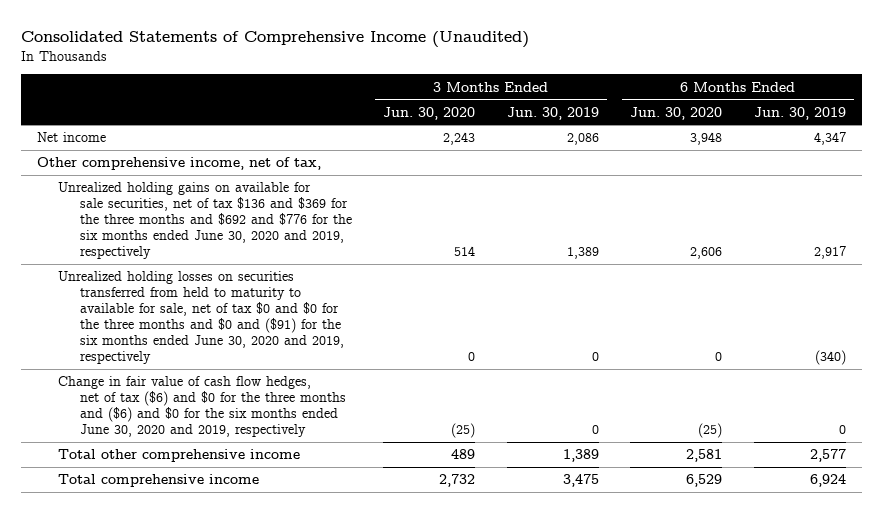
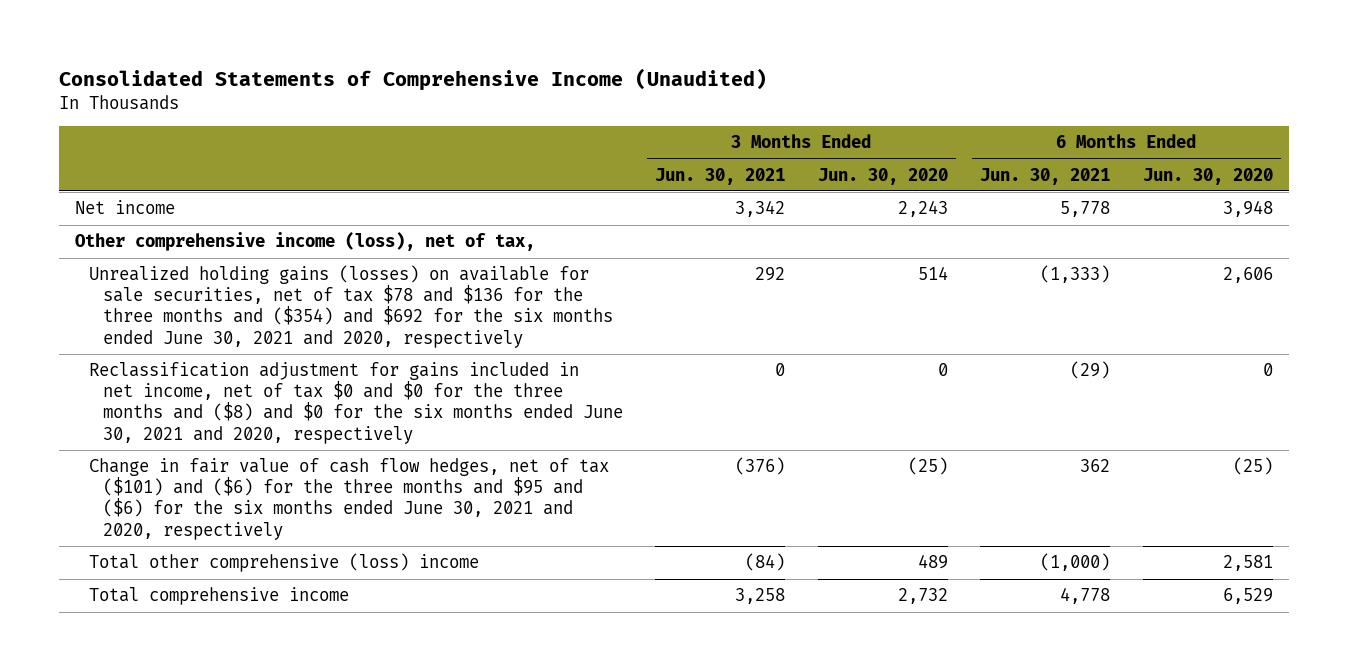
[506,106,599,120] Jun. 30, 2019 -> none
[753,106,846,120] Jun. 30, 2019 -> none
none -> [655,167,786,185] Jun. 30, 2021
none -> [980,167,1111,185] Jun. 30, 2021
[58,182,352,260] Unrealized holding gains on available for sale securities, net of tax $136 and $369 for the three months and $692 and $776 for the six months ended June 30, 2020 and 2019, respectively -> none
[36,157,321,171] Other comprehensive income, net of tax, -> [75,232,536,252] Other comprehensive income (loss), net of tax,
[58,271,344,365] Unrealized holding losses on securities transferred from held to maturity to available for sale, net of tax $0 and $0 for the three months and $0 and ($91) for the six months ended June 30, 2020 and 2019, respectively -> [88,265,613,348] Unrealized holding gains (losses) on available for sale securities, net of tax $78 and $136 for the three months and ($354) and $692 for the six months ended June 30, 2021 and 2020, respectively
[468,352,476,362] 0 -> [917,266,948,281] 514
[715,352,723,362] 0 -> [1222,267,1273,284] 2,606
none -> [88,362,623,444] Reclassification adjustment for gains included in net income, net of tax $0 and $0 for the three months and ($8) and $0 for the six months ended June 30, 2021 and 2020, respectively
[58,376,346,438] Change in fair value of cash flow hedges, net of tax ($6) and $0 for the three months and ($6) and $0 for the six months ended June 30, 2020 and 2019, respectively -> [88,458,609,540] Change in fair value of cash flow hedges, net of tax ($101) and ($6) for the three months and $95 and ($6) for the six months ended June 30, 2021 and 2020, respectively
[58,449,301,463] Total other comprehensive income -> [88,553,479,573] Total other comprehensive (loss) income

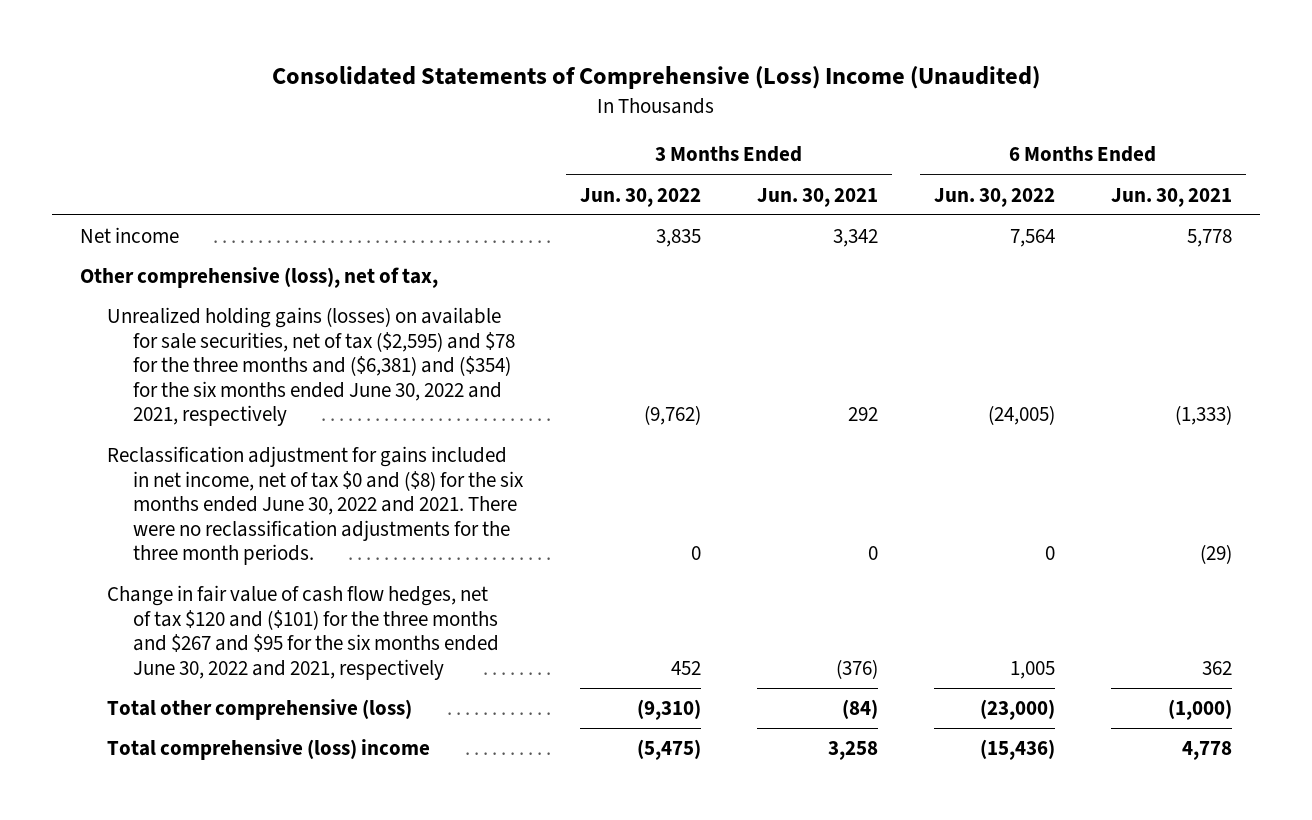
[59,67,768,91] Consolidated Statements of Comprehensive Income (Unaudited) -> [271,66,1040,90] Consolidated Statements of Comprehensive (Loss) Income (Unaudited)
[817,167,948,185] Jun. 30, 2020 -> none
[1142,167,1273,185] Jun. 30, 2020 -> none
none -> [579,187,701,207] Jun. 30, 2022
none -> [933,187,1055,207] Jun. 30, 2022
[75,232,536,252] Other comprehensive income (loss), net of tax, -> [79,267,438,289] Other comprehensive (loss), net of tax,
[88,265,613,348] Unrealized holding gains (losses) on available for sale securities, net of tax $78 and $136 for the three months and ($354) and $692 for the six months ended June 30, 2021 and 2020, respectively -> [106,307,516,427] Unrealized holding gains (losses) on available for sale securities, net of tax ($2,595) and $78 for the three months and ($6,381) and ($354) for the six months ended June 30, 2022 and 2021, respectively
[88,362,623,444] Reclassification adjustment for gains included in net income, net of tax $0 and $0 for the three months and ($8) and $0 for the six months ended June 30, 2021 and 2020, respectively -> [106,446,525,566] Reclassification adjustment for gains included in net income, net of tax $0 and ($8) for the six months ended June 30, 2022 and 2021. There were no reclassification adjustments for the three month periods.
[88,458,609,540] Change in fair value of cash flow hedges, net of tax ($101) and ($6) for the three months and $95 and ($6) for the six months ended June 30, 2021 and 2020, respectively -> [106,585,500,680] Change in fair value of cash flow hedges, net of tax $120 and ($101) for the three months and $267 and $95 for the six months ended June 30, 2022 and 2021, respectively
[88,553,479,573] Total other comprehensive (loss) income -> [106,699,412,721] Total other comprehensive (loss)
[88,587,349,606] Total comprehensive income -> [106,739,430,761] Total comprehensive (loss) income

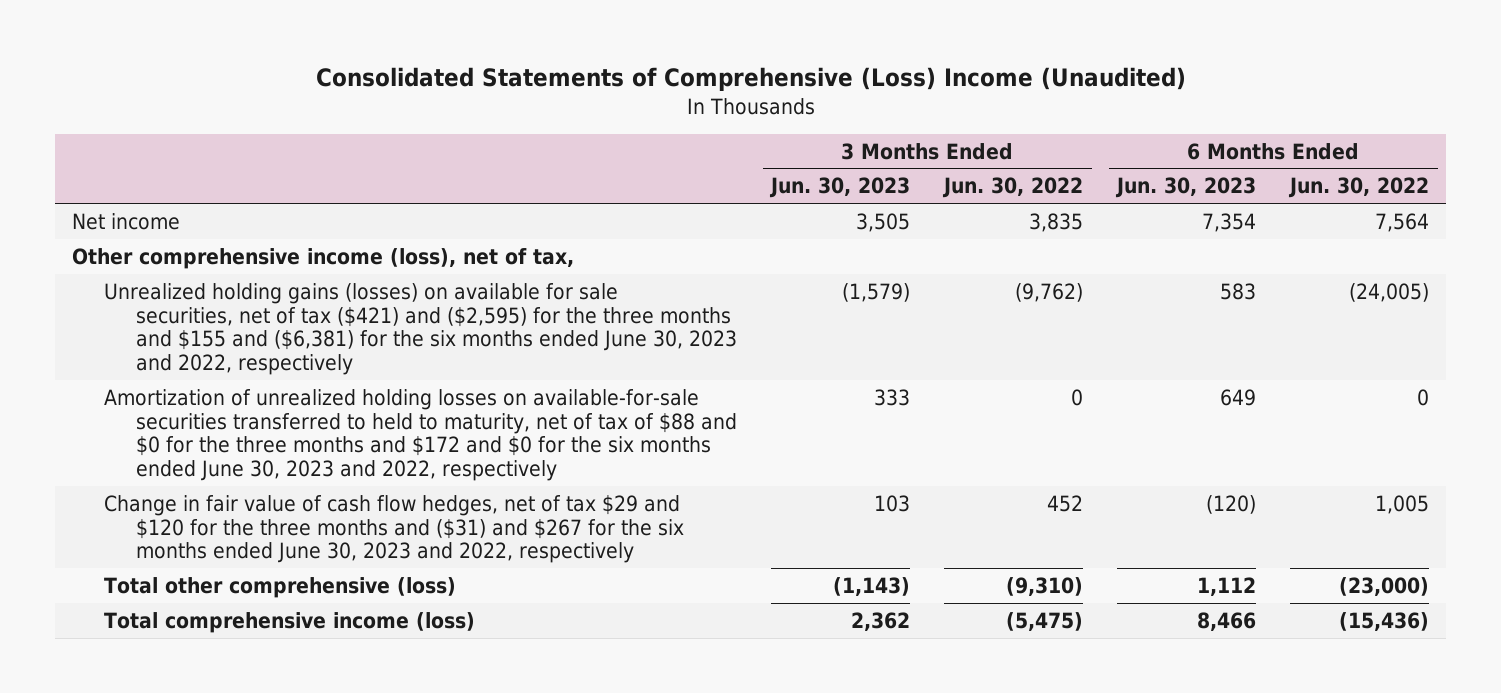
[756,187,878,207] Jun. 30, 2021 -> none
[1111,187,1233,207] Jun. 30, 2021 -> none
none -> [769,177,911,199] Jun. 30, 2023
none -> [1115,177,1257,199] Jun. 30, 2023
[106,446,525,566] Reclassification adjustment for gains included in net income, net of tax $0 and ($8) for the six months ended June 30, 2022 and 2021. There were no reclassification adjustments for the three month periods. -> none
[79,267,438,289] Other comprehensive (loss), net of tax, -> [71,247,574,269] Other comprehensive income (loss), net of tax,
[106,307,516,427] Unrealized holding gains (losses) on available for sale securities, net of tax ($2,595) and $78 for the three months and ($6,381) and ($354) for the six months ended June 30, 2022 and 2021, respectively -> [104,282,738,376] Unrealized holding gains (losses) on available for sale securities, net of tax ($421) and ($2,595) for the three months and $155 and ($6,381) for the six months ended June 30, 2023 and 2022, respectively
none -> [104,388,738,482] Amortization of unrealized holding losses on available-for-sale securities transferred to held to maturity, net of tax of $88 and $0 for the three months and $172 and $0 for the six months ended June 30, 2023 and 2022, respectively
[106,585,500,680] Change in fair value of cash flow hedges, net of tax $120 and ($101) for the three months and $267 and $95 for the six months ended June 30, 2022 and 2021, respectively -> [104,494,685,564] Change in fair value of cash flow hedges, net of tax $29 and $120 for the three months and ($31) and $267 for the six months ended June 30, 2023 and 2022, respectively
[106,739,430,761] Total comprehensive (loss) income -> [104,611,476,633] Total comprehensive income (loss)

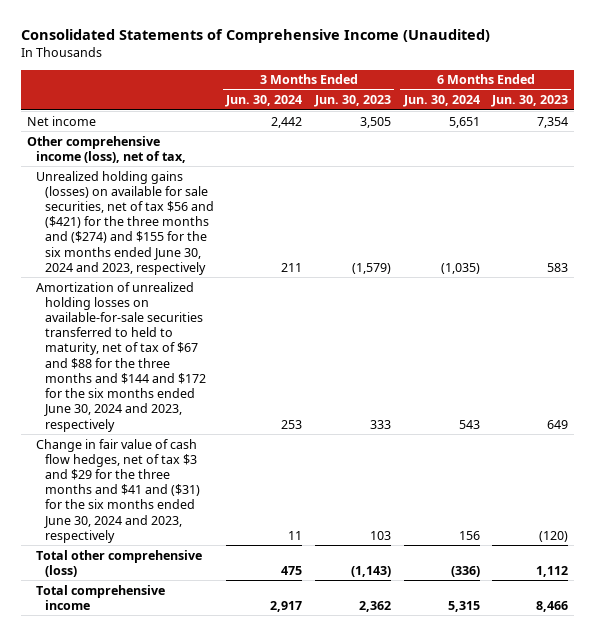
[315,67,1186,92] Consolidated Statements of Comprehensive (Loss) Income (Unaudited) -> [21,29,491,44] Consolidated Statements of Comprehensive Income (Unaudited)
[942,177,1084,199] Jun. 30, 2022 -> none
[1288,177,1430,199] Jun. 30, 2022 -> none
none -> [225,95,303,108] Jun. 30, 2024
none -> [402,95,480,108] Jun. 30, 2024
[104,282,738,376] Unrealized holding gains (losses) on available for sale securities, net of tax ($421) and ($2,595) for the three months and $155 and ($6,381) for the six months ended June 30, 2023 and 2022, respectively -> [36,170,214,275] Unrealized holding gains (losses) on available for sale securities, net of tax $56 and ($421) for the three months and ($274) and $155 for the six months ended June 30, 2024 and 2023, respectively
[104,388,738,482] Amortization of unrealized holding losses on available-for-sale securities transferred to held to maturity, net of tax of $88 and $0 for the three months and $172 and $0 for the six months ended June 30, 2023 and 2022, respectively -> [36,281,206,432] Amortization of unrealized holding losses on available-for-sale securities transferred to held to maturity, net of tax of $67 and $88 for the three months and $144 and $172 for the six months ended June 30, 2024 and 2023, respectively
[104,494,685,564] Change in fair value of cash flow hedges, net of tax $29 and $120 for the three months and ($31) and $267 for the six months ended June 30, 2023 and 2022, respectively -> [36,438,200,543] Change in fair value of cash flow hedges, net of tax $3 and $29 for the three months and $41 and ($31) for the six months ended June 30, 2024 and 2023, respectively
[104,611,476,633] Total comprehensive income (loss) -> [36,584,166,610] Total comprehensive income

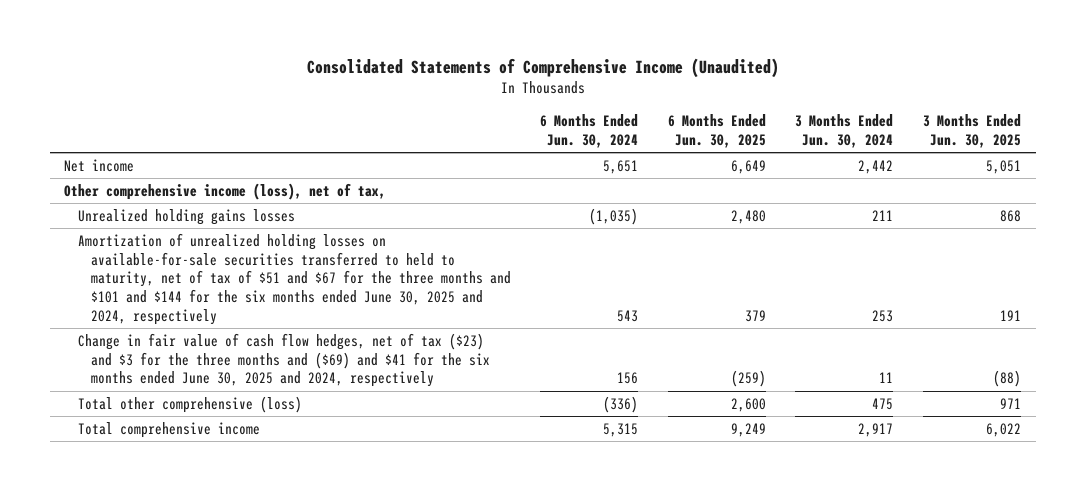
[314,95,392,108] Jun. 30, 2023 -> none
[491,95,569,108] Jun. 30, 2023 -> none
none -> [667,114,766,148] 6 Months Ended Jun. 30, 2025
none -> [922,114,1021,148] 3 Months Ended Jun. 30, 2025
[36,170,214,275] Unrealized holding gains (losses) on available for sale securities, net of tax $56 and ($421) for the three months and ($274) and $155 for the six months ended June 30, 2024 and 2023, respectively -> [77,208,295,225] Unrealized holding gains losses
[36,281,206,432] Amortization of unrealized holding losses on available-for-sale securities transferred to held to maturity, net of tax of $67 and $88 for the three months and $144 and $172 for the six months ended June 30, 2024 and 2023, respectively -> [77,232,511,325] Amortization of unrealized holding losses on available-for-sale securities transferred to held to maturity, net of tax of $51 and $67 for the three months and $101 and $144 for the six months ended June 30, 2025 and 2024, respectively
[36,438,200,543] Change in fair value of cash flow hedges, net of tax $3 and $29 for the three months and $41 and ($31) for the six months ended June 30, 2024 and 2023, respectively -> [77,332,490,388] Change in fair value of cash flow hedges, net of tax ($23) and $3 for the three months and ($69) and $41 for the six months ended June 30, 2025 and 2024, respectively

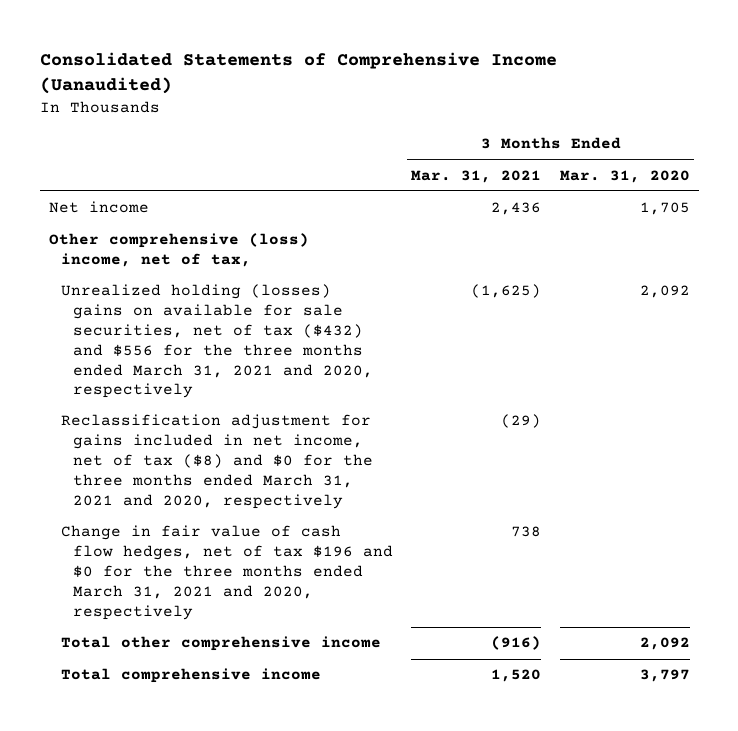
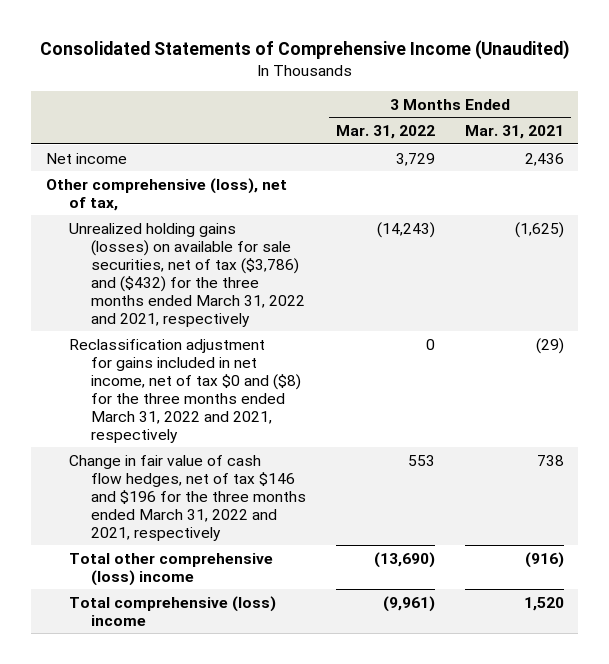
[39,51,557,94] Consolidated Statements of Comprehensive Income (Uanaudited) -> [39,39,570,59] Consolidated Statements of Comprehensive Income (Unaudited)
[559,169,690,183] Mar. 31, 2020 -> none
none -> [335,124,435,139] Mar. 31, 2022
[48,233,309,268] Other comprehensive (loss) income, net of tax, -> [45,177,287,211] Other comprehensive (loss), net of tax,
[60,284,373,399] Unrealized holding (losses) gains on available for sale securities, net of tax ($432) and $556 for the three months ended March 31, 2021 and 2020, respectively -> [68,222,306,327] Unrealized holding gains (losses) on available for sale securities, net of tax ($3,786) and ($432) for the three months ended March 31, 2022 and 2021, respectively
[60,414,373,509] Reclassification adjustment for gains included in net income, net of tax ($8) and $0 for the three months ended March 31, 2021 and 2020, respectively -> [68,338,302,443] Reclassification adjustment for gains included in net income, net of tax $0 and ($8) for the three months ended March 31, 2022 and 2021, respectively
[60,525,393,620] Change in fair value of cash flow hedges, net of tax $196 and $0 for the three months ended March 31, 2021 and 2020, respectively -> [68,454,307,541] Change in fair value of cash flow hedges, net of tax $146 and $196 for the three months ended March 31, 2022 and 2021, respectively
[60,636,381,652] Total other comprehensive income -> [68,552,273,586] Total other comprehensive (loss) income
[60,668,321,684] Total comprehensive income -> [68,595,276,626] Total comprehensive (loss) income

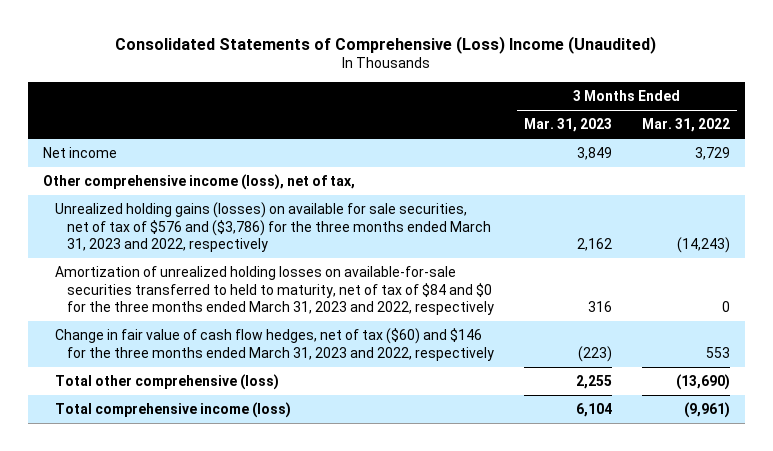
[39,39,570,59] Consolidated Statements of Comprehensive Income (Unaudited) -> [115,35,657,54] Consolidated Statements of Comprehensive (Loss) Income (Unaudited)
[464,124,564,139] Mar. 31, 2021 -> none
none -> [524,118,613,133] Mar. 31, 2023
[68,338,302,443] Reclassification adjustment for gains included in net income, net of tax $0 and ($8) for the three months ended March 31, 2022 and 2021, respectively -> none
[45,177,287,211] Other comprehensive (loss), net of tax, -> [43,173,356,190] Other comprehensive income (loss), net of tax,
[68,222,306,327] Unrealized holding gains (losses) on available for sale securities, net of tax ($3,786) and ($432) for the three months ended March 31, 2022 and 2021, respectively -> [55,201,492,253] Unrealized holding gains (losses) on available for sale securities, net of tax of $576 and ($3,786) for the three months ended March 31, 2023 and 2022, respectively
none -> [55,265,495,316] Amortization of unrealized holding losses on available-for-sale securities transferred to held to maturity, net of tax of $84 and $0 for the three months ended March 31, 2023 and 2022, respectively
[68,454,307,541] Change in fair value of cash flow hedges, net of tax $146 and $196 for the three months ended March 31, 2022 and 2021, respectively -> [55,327,495,361] Change in fair value of cash flow hedges, net of tax ($60) and $146 for the three months ended March 31, 2023 and 2022, respectively
[68,552,273,586] Total other comprehensive (loss) income -> [55,373,280,390] Total other comprehensive (loss)
[68,595,276,626] Total comprehensive (loss) income -> [55,401,292,418] Total comprehensive income (loss)

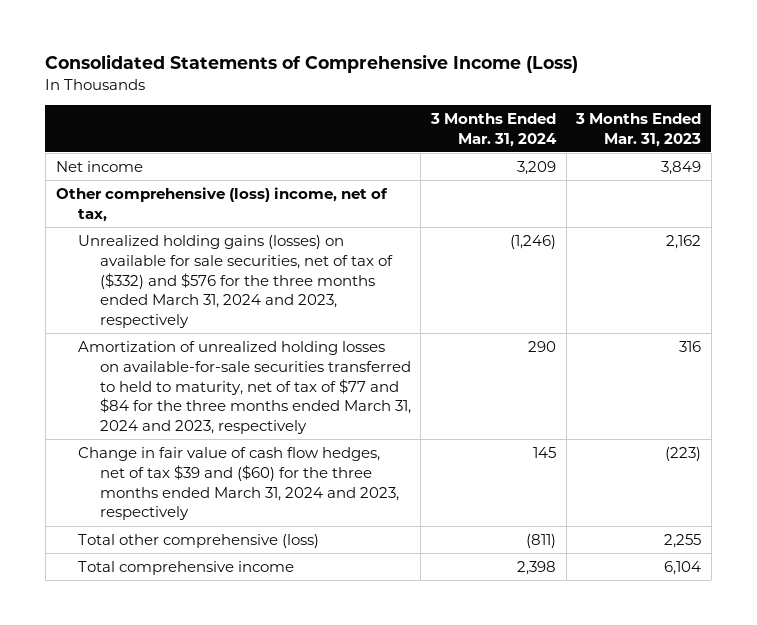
[115,35,657,54] Consolidated Statements of Comprehensive (Loss) Income (Unaudited) -> [45,54,579,74] Consolidated Statements of Comprehensive Income (Loss)
[641,118,730,133] Mar. 31, 2022 -> none
none -> [429,112,557,147] 3 Months Ended Mar. 31, 2024
[43,173,356,190] Other comprehensive income (loss), net of tax, -> [55,186,388,222] Other comprehensive (loss) income, net of tax,
[55,201,492,253] Unrealized holding gains (losses) on available for sale securities, net of tax of $576 and ($3,786) for the three months ended March 31, 2023 and 2022, respectively -> [77,234,393,329] Unrealized holding gains (losses) on available for sale securities, net of tax of ($332) and $576 for the three months ended March 31, 2024 and 2023, respectively
[55,265,495,316] Amortization of unrealized holding losses on available-for-sale securities transferred to held to maturity, net of tax of $84 and $0 for the three months ended March 31, 2023 and 2022, respectively -> [77,340,411,435] Amortization of unrealized holding losses on available-for-sale securities transferred to held to maturity, net of tax of $77 and $84 for the three months ended March 31, 2024 and 2023, respectively
[55,327,495,361] Change in fair value of cash flow hedges, net of tax ($60) and $146 for the three months ended March 31, 2023 and 2022, respectively -> [77,446,399,521] Change in fair value of cash flow hedges, net of tax $39 and ($60) for the three months ended March 31, 2024 and 2023, respectively
[55,401,292,418] Total comprehensive income (loss) -> [77,560,294,575] Total comprehensive income

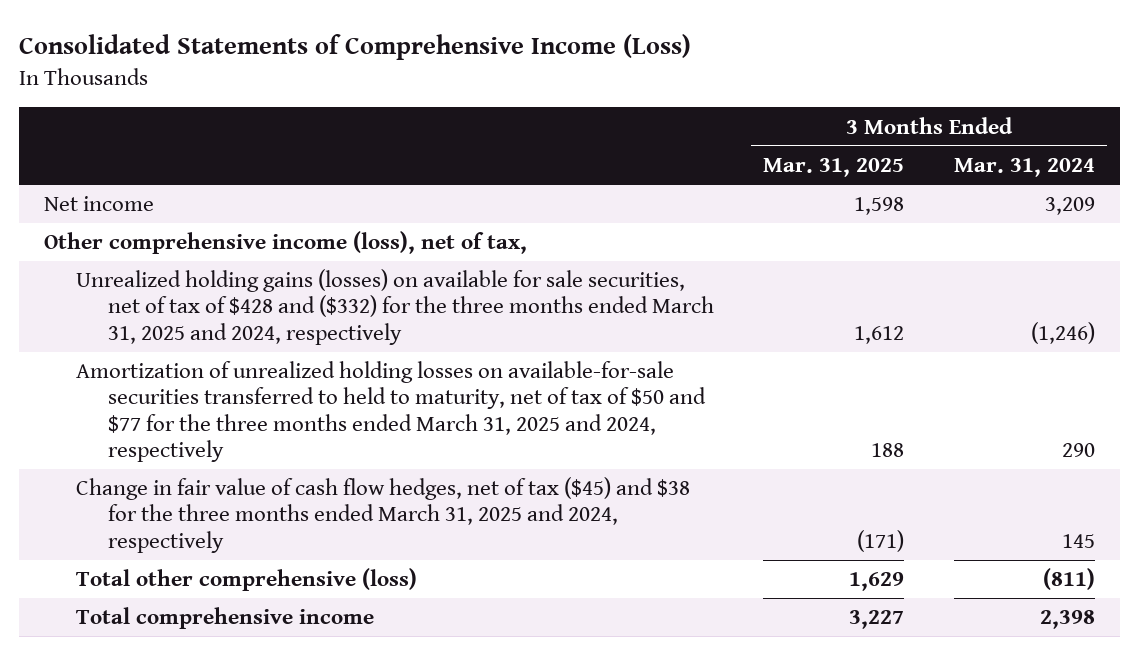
[575,112,702,147] 3 Months Ended Mar. 31, 2023 -> none
none -> [763,157,905,177] Mar. 31, 2025
[55,186,388,222] Other comprehensive (loss) income, net of tax, -> [43,231,527,255] Other comprehensive income (loss), net of tax,
[77,234,393,329] Unrealized holding gains (losses) on available for sale securities, net of tax of ($332) and $576 for the three months ended March 31, 2024 and 2023, respectively -> [75,269,714,345] Unrealized holding gains (losses) on available for sale securities, net of tax of $428 and ($332) for the three months ended March 31, 2025 and 2024, respectively
[77,340,411,435] Amortization of unrealized holding losses on available-for-sale securities transferred to held to maturity, net of tax of $77 and $84 for the three months ended March 31, 2024 and 2023, respectively -> [75,361,706,463] Amortization of unrealized holding losses on available-for-sale securities transferred to held to maturity, net of tax of $50 and $77 for the three months ended March 31, 2025 and 2024, respectively
[77,446,399,521] Change in fair value of cash flow hedges, net of tax $39 and ($60) for the three months ended March 31, 2024 and 2023, respectively -> [75,477,690,553] Change in fair value of cash flow hedges, net of tax ($45) and $38 for the three months ended March 31, 2025 and 2024, respectively

